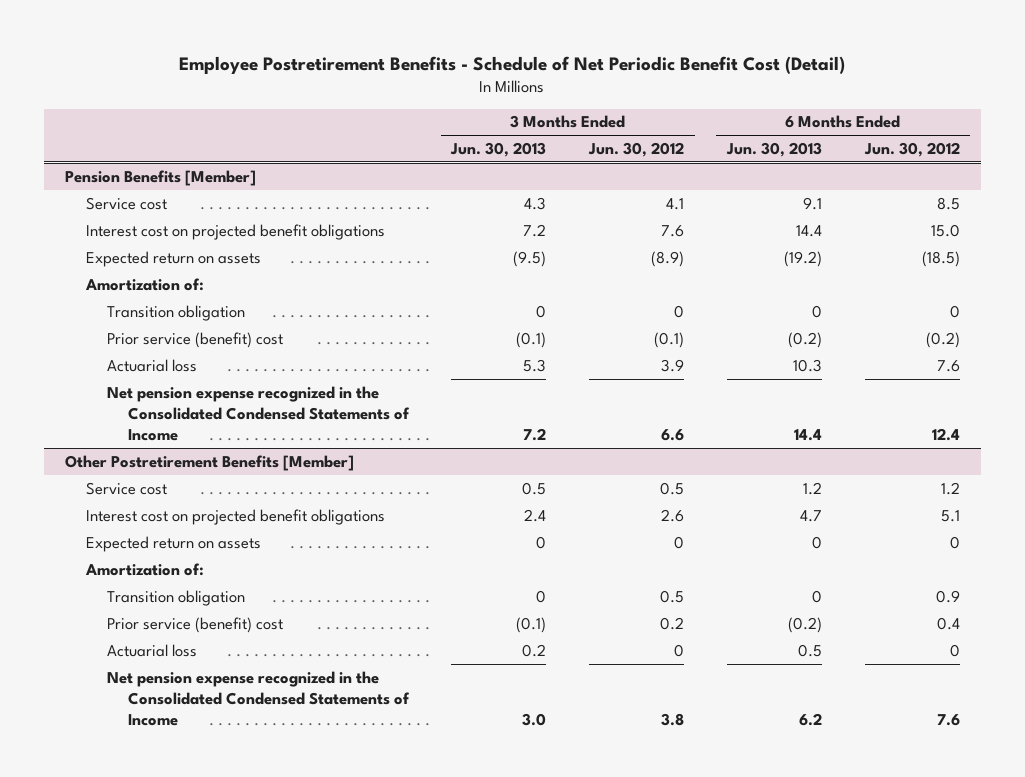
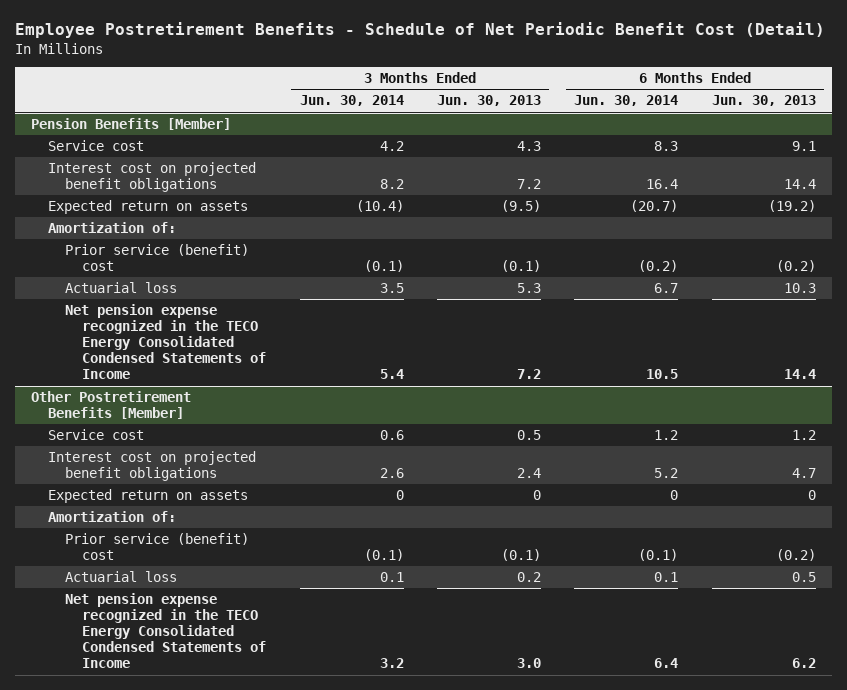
[588,141,685,157] Jun. 30, 2012 -> none
[863,141,960,157] Jun. 30, 2012 -> none
none -> [299,95,404,107] Jun. 30, 2014
none -> [574,95,679,107] Jun. 30, 2014
[106,304,245,321] Transition obligation -> none
[106,385,410,441] Net pension expense recognized in the Consolidated Condensed Statements of Income -> [65,304,267,380] Net pension expense recognized in the TECO Energy Consolidated Condensed Statements of Income
[106,589,245,606] Transition obligation -> none
[106,670,410,726] Net pension expense recognized in the Consolidated Condensed Statements of Income -> [65,593,267,669] Net pension expense recognized in the TECO Energy Consolidated Condensed Statements of Income

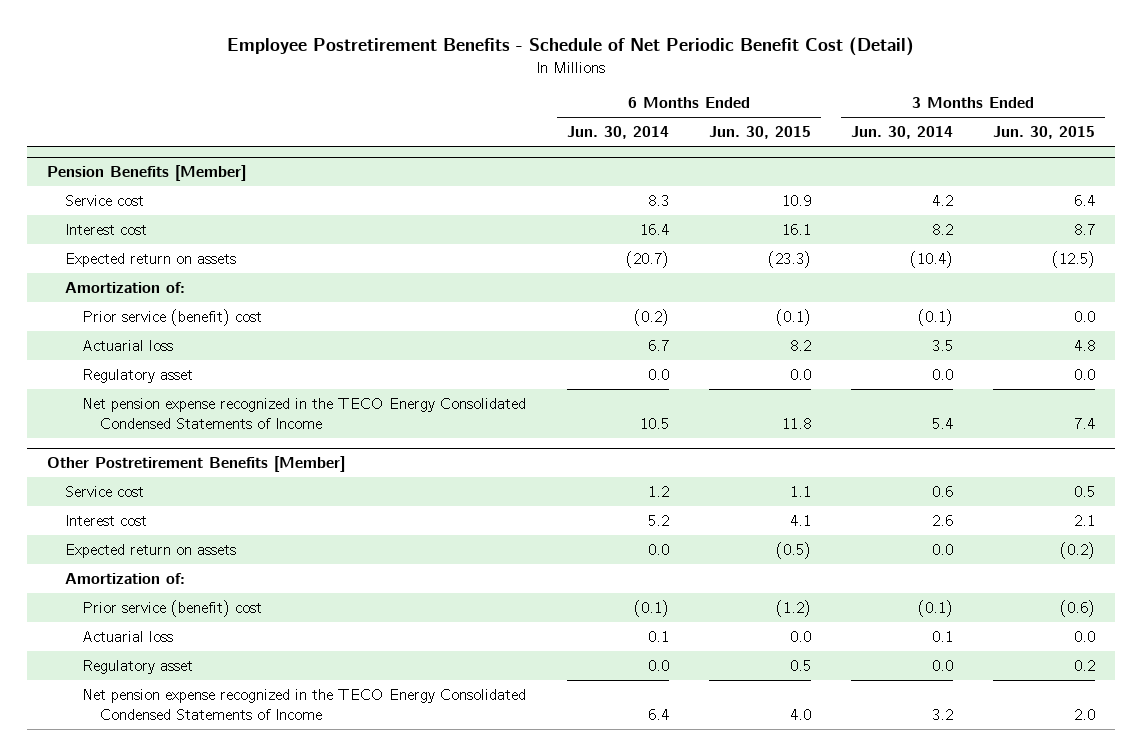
[437,95,542,107] Jun. 30, 2013 -> none
[711,95,816,107] Jun. 30, 2013 -> none
none -> [708,126,811,140] Jun. 30, 2015
none -> [992,126,1095,140] Jun. 30, 2015
[48,162,257,193] Interest cost on projected benefit obligations -> [64,223,147,235] Interest cost
none -> [82,368,194,383] Regulatory asset
[48,451,257,482] Interest cost on projected benefit obligations -> [64,514,147,526] Interest cost
[395,490,404,501] 0 -> [931,543,953,555] 0.0
[670,490,679,501] 0 -> [647,543,669,555] 0.0
none -> [82,659,194,674] Regulatory asset

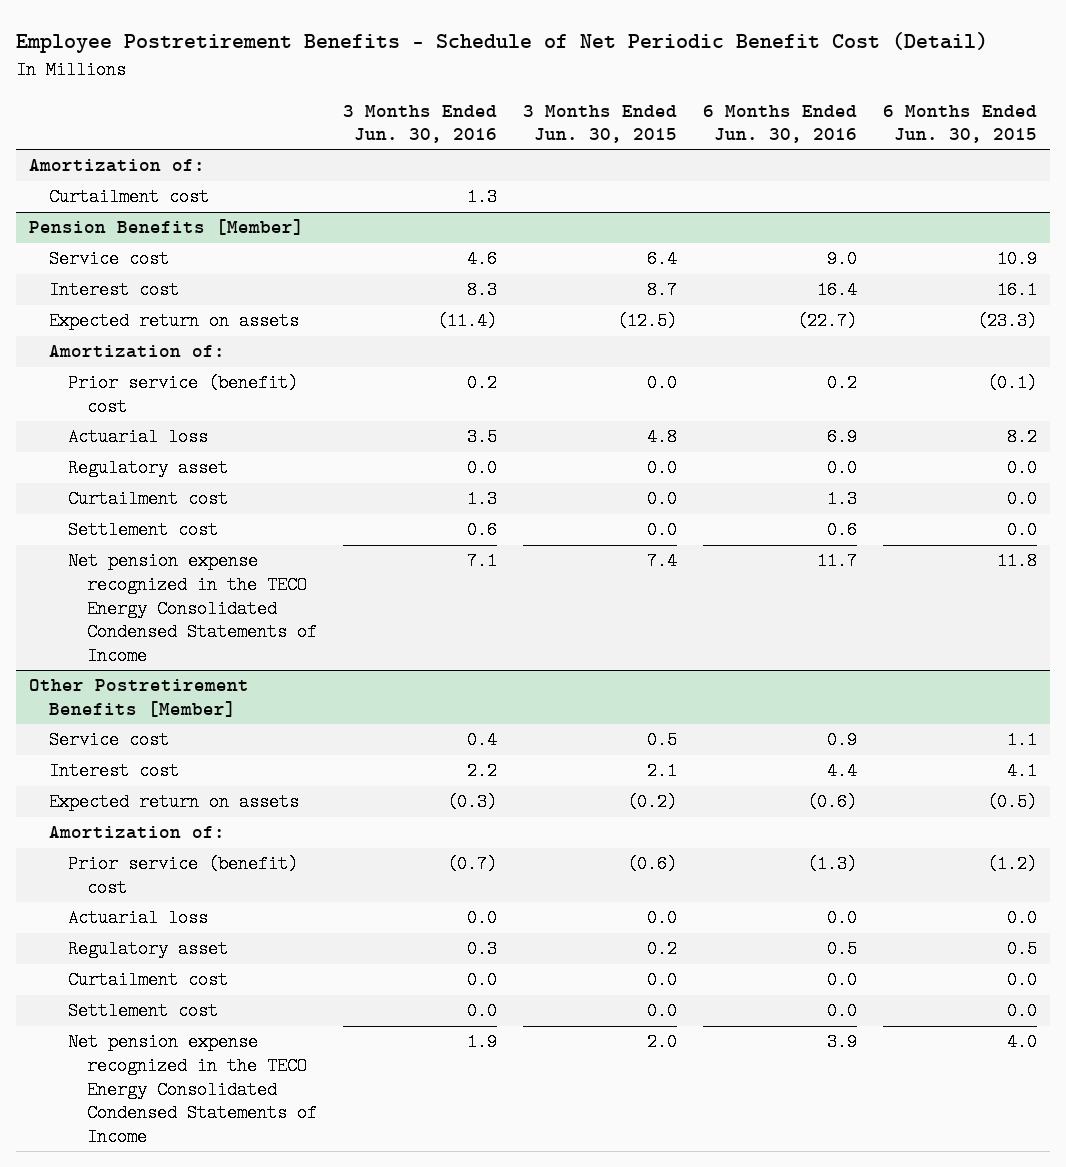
[566,126,669,140] Jun. 30, 2014 -> none
[850,126,953,140] Jun. 30, 2014 -> none
none -> [343,104,498,144] 3 Months Ended Jun. 30, 2016
none -> [702,104,857,144] 6 Months Ended Jun. 30, 2016
none -> [29,159,206,173] Amortization of:
none -> [48,188,209,207] Curtailment cost
none -> [67,490,228,509] Curtailment cost
none -> [67,521,218,540] Settlement cost
none -> [67,971,228,990] Curtailment cost
none -> [67,1002,218,1021] Settlement cost

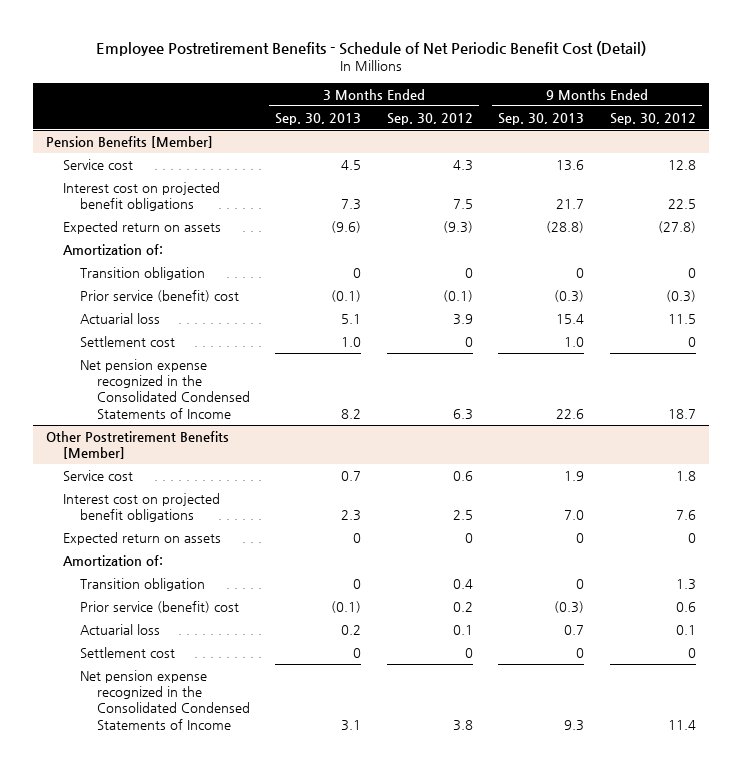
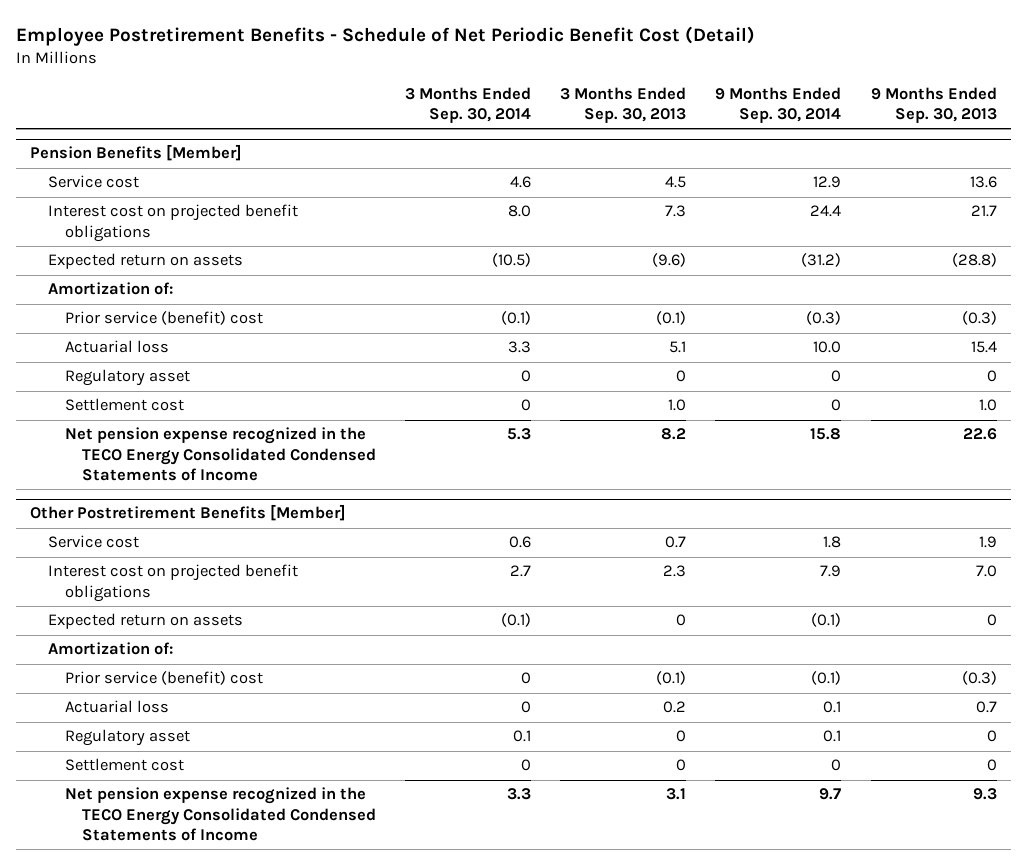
[386,112,473,125] Sep. 30, 2012 -> none
[609,112,696,125] Sep. 30, 2012 -> none
none -> [405,86,532,123] 3 Months Ended Sep. 30, 2014
none -> [715,86,842,123] 9 Months Ended Sep. 30, 2014
[79,266,205,280] Transition obligation -> none
none -> [64,369,190,387] Regulatory asset
[79,358,250,419] Net pension expense recognized in the Consolidated Condensed Statements of Income -> [64,427,377,481] Net pension expense recognized in the TECO Energy Consolidated Condensed Statements of Income
[79,577,205,591] Transition obligation -> none
none -> [64,729,190,747] Regulatory asset
[79,669,250,730] Net pension expense recognized in the Consolidated Condensed Statements of Income -> [64,787,377,841] Net pension expense recognized in the TECO Energy Consolidated Condensed Statements of Income

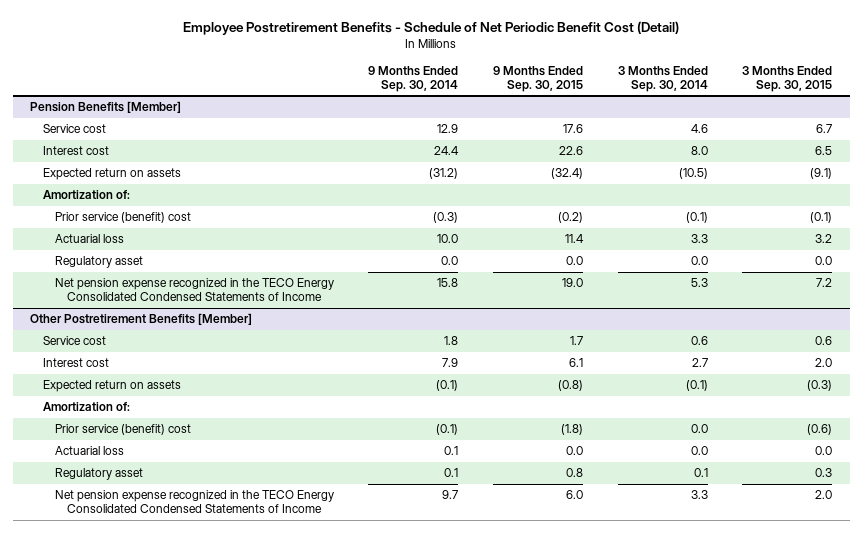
[560,86,687,123] 3 Months Ended Sep. 30, 2013 -> none
[870,86,997,123] 9 Months Ended Sep. 30, 2013 -> none
none -> [492,65,583,92] 9 Months Ended Sep. 30, 2015
none -> [742,65,833,92] 3 Months Ended Sep. 30, 2015
[47,204,298,242] Interest cost on projected benefit obligations -> [42,146,109,156] Interest cost
[64,398,184,412] Settlement cost -> none
[521,370,532,383] 0 -> [690,256,708,266] 0.0
[831,370,842,383] 0 -> [441,256,459,266] 0.0
[47,564,298,602] Interest cost on projected benefit obligations -> [42,358,109,368] Interest cost
[521,672,532,685] 0 -> [690,424,708,434] 0.0
[521,701,532,714] 0 -> [690,446,708,456] 0.0
[64,758,184,772] Settlement cost -> none

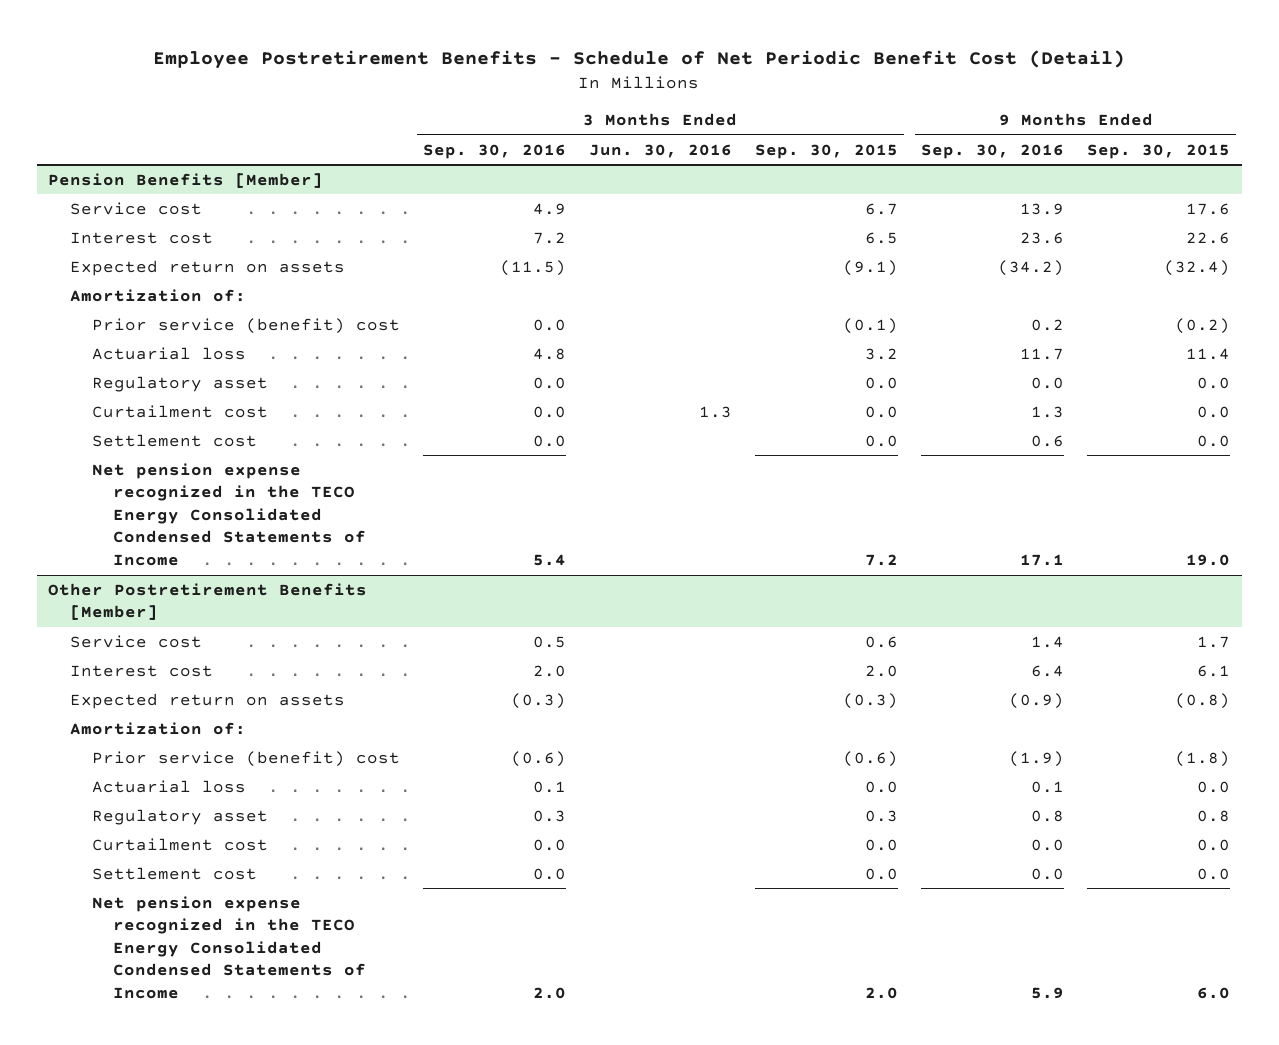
[368,65,459,92] 9 Months Ended Sep. 30, 2014 -> none
[617,65,708,92] 3 Months Ended Sep. 30, 2014 -> none
none -> [422,143,566,159] Sep. 30, 2016
none -> [588,143,732,158] Jun. 30, 2016
none -> [920,143,1064,159] Sep. 30, 2016
none -> [91,404,268,418] Curtailment cost
none -> [91,433,257,447] Settlement cost
none -> [91,837,268,851] Curtailment cost
none -> [91,866,257,880] Settlement cost

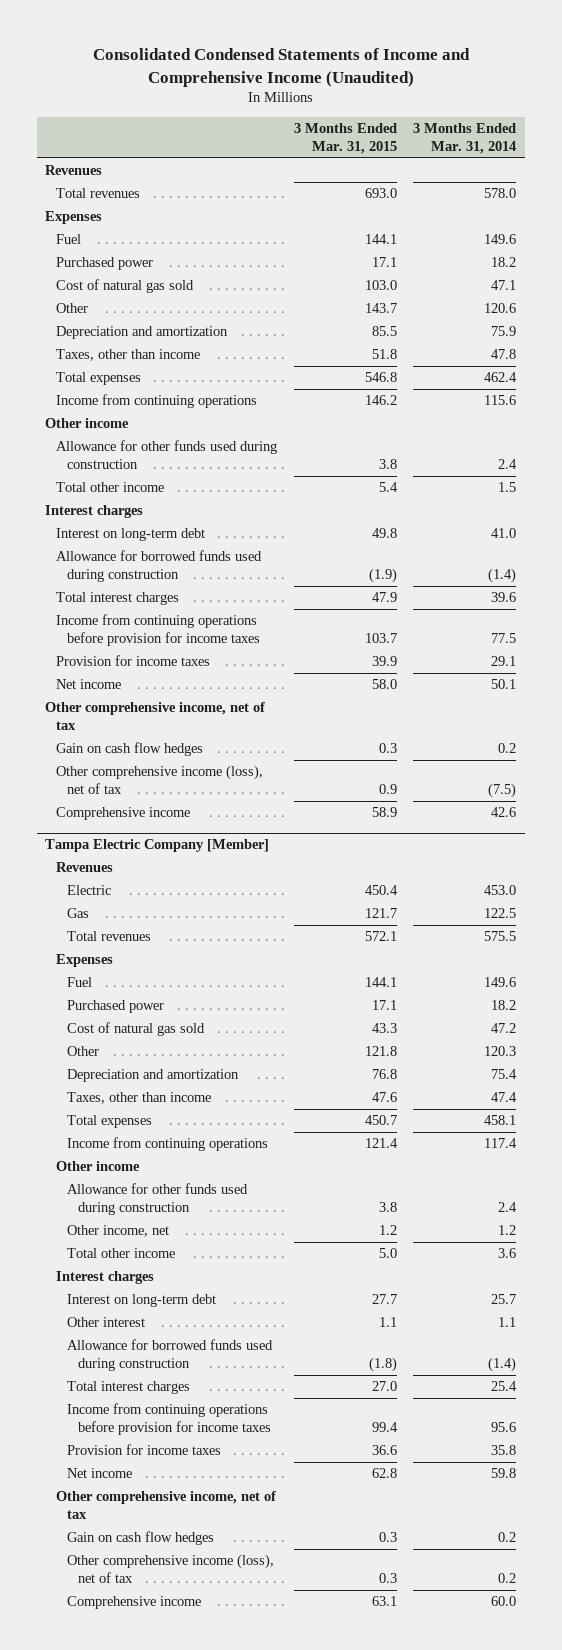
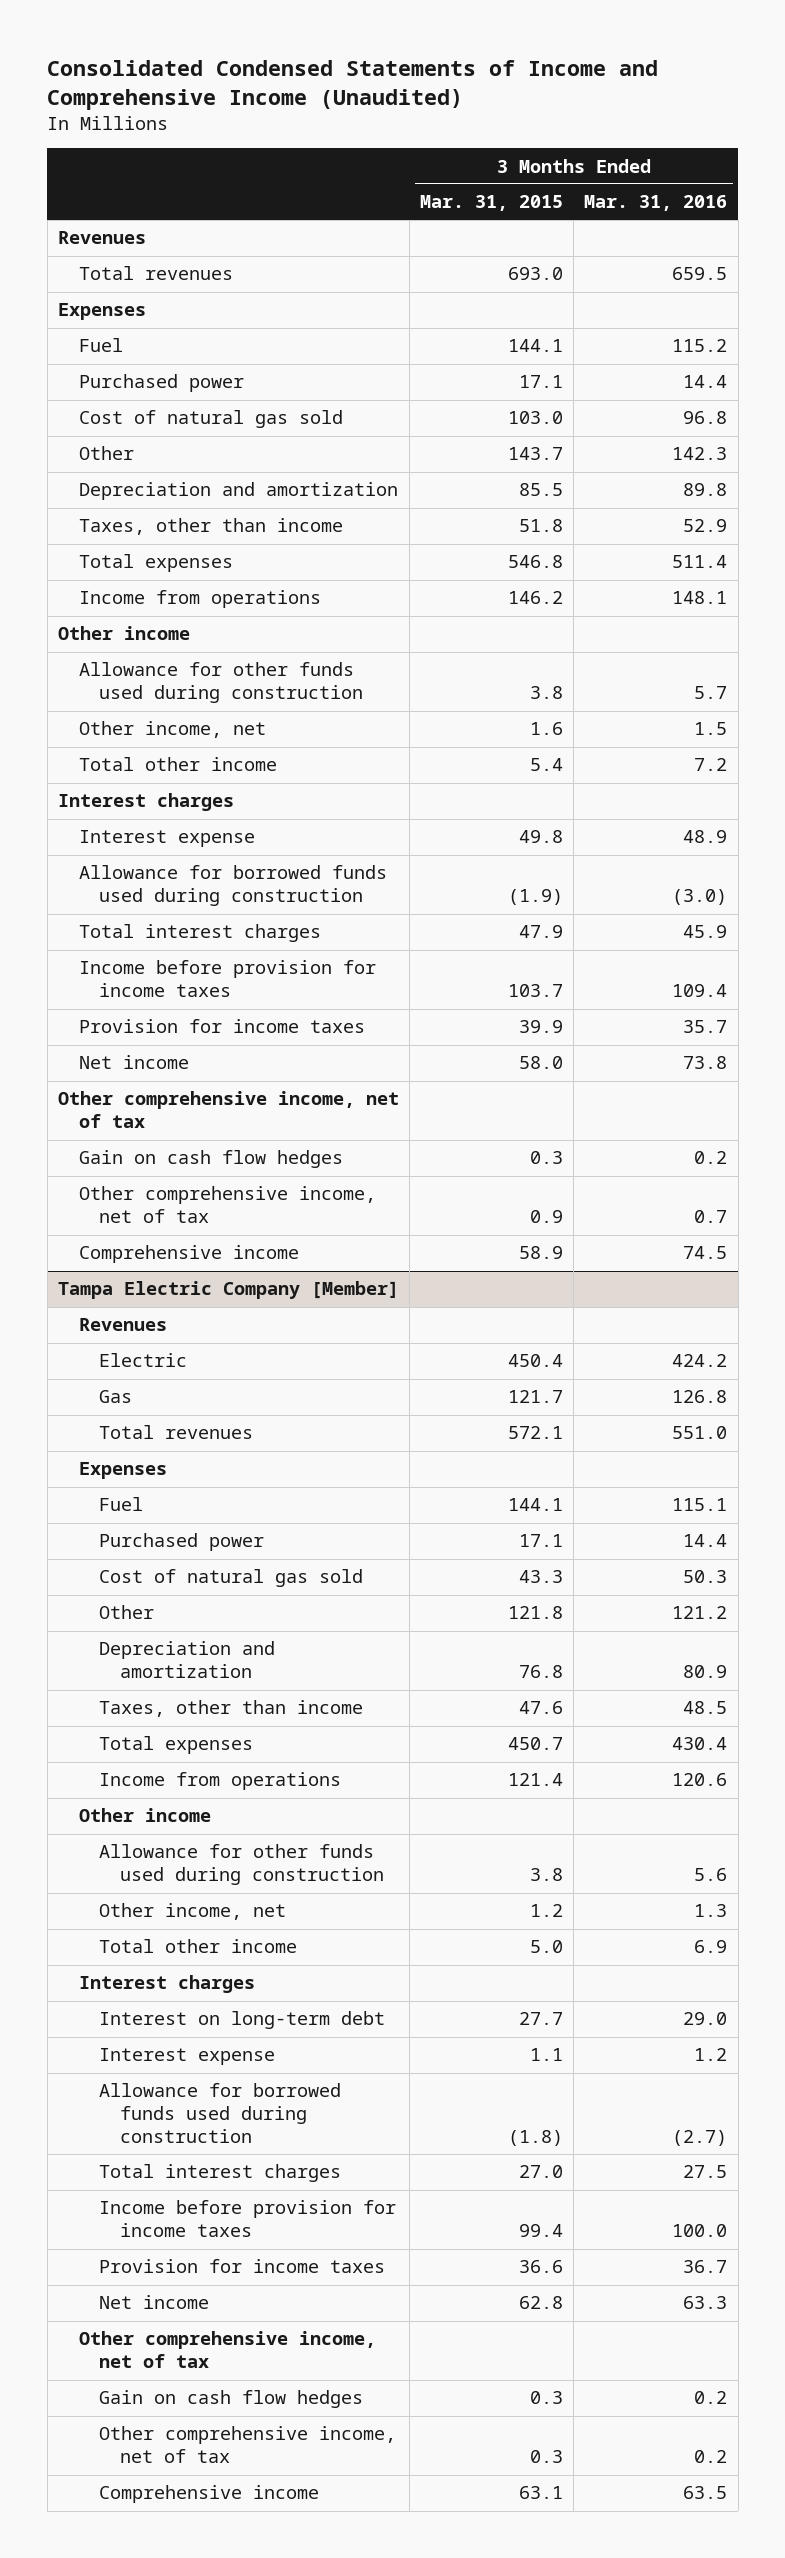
[413,123,517,155] 3 Months Ended Mar. 31, 2014 -> none
none -> [584,195,728,212] Mar. 31, 2016
[56,394,258,409] Income from continuing operations -> [78,590,321,609] Income from operations
none -> [78,721,266,739] Other income, net
[56,528,206,542] Interest on long-term debt -> [78,830,255,848] Interest expense
[56,614,260,647] Income from continuing operations before provision for income taxes -> [78,960,376,998] Income before provision for income taxes
[56,765,264,795] Other comprehensive income (loss), net of tax -> [78,1186,376,1224] Other comprehensive income, net of tax
[66,1137,268,1152] Income from continuing operations -> [99,1772,342,1791] Income from operations
[66,1317,145,1328] Other interest -> none
none -> [99,2048,276,2066] Interest expense
[66,1403,271,1436] Income from continuing operations before provision for income taxes -> [99,2200,397,2238] Income before provision for income taxes
[66,1554,274,1584] Other comprehensive income (loss), net of tax -> [99,2426,397,2464] Other comprehensive income, net of tax

